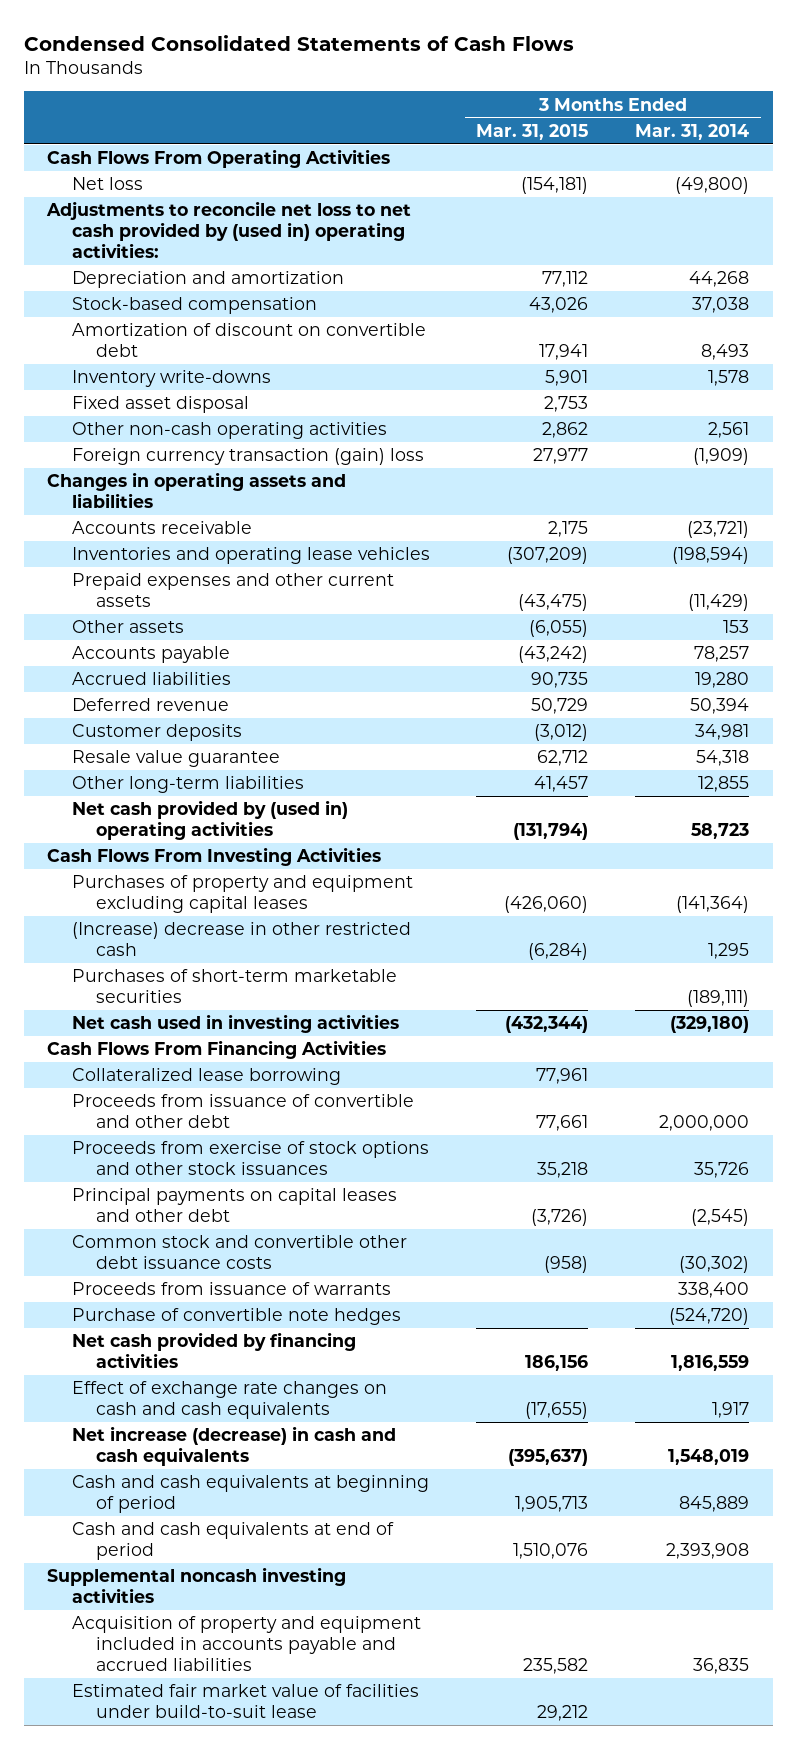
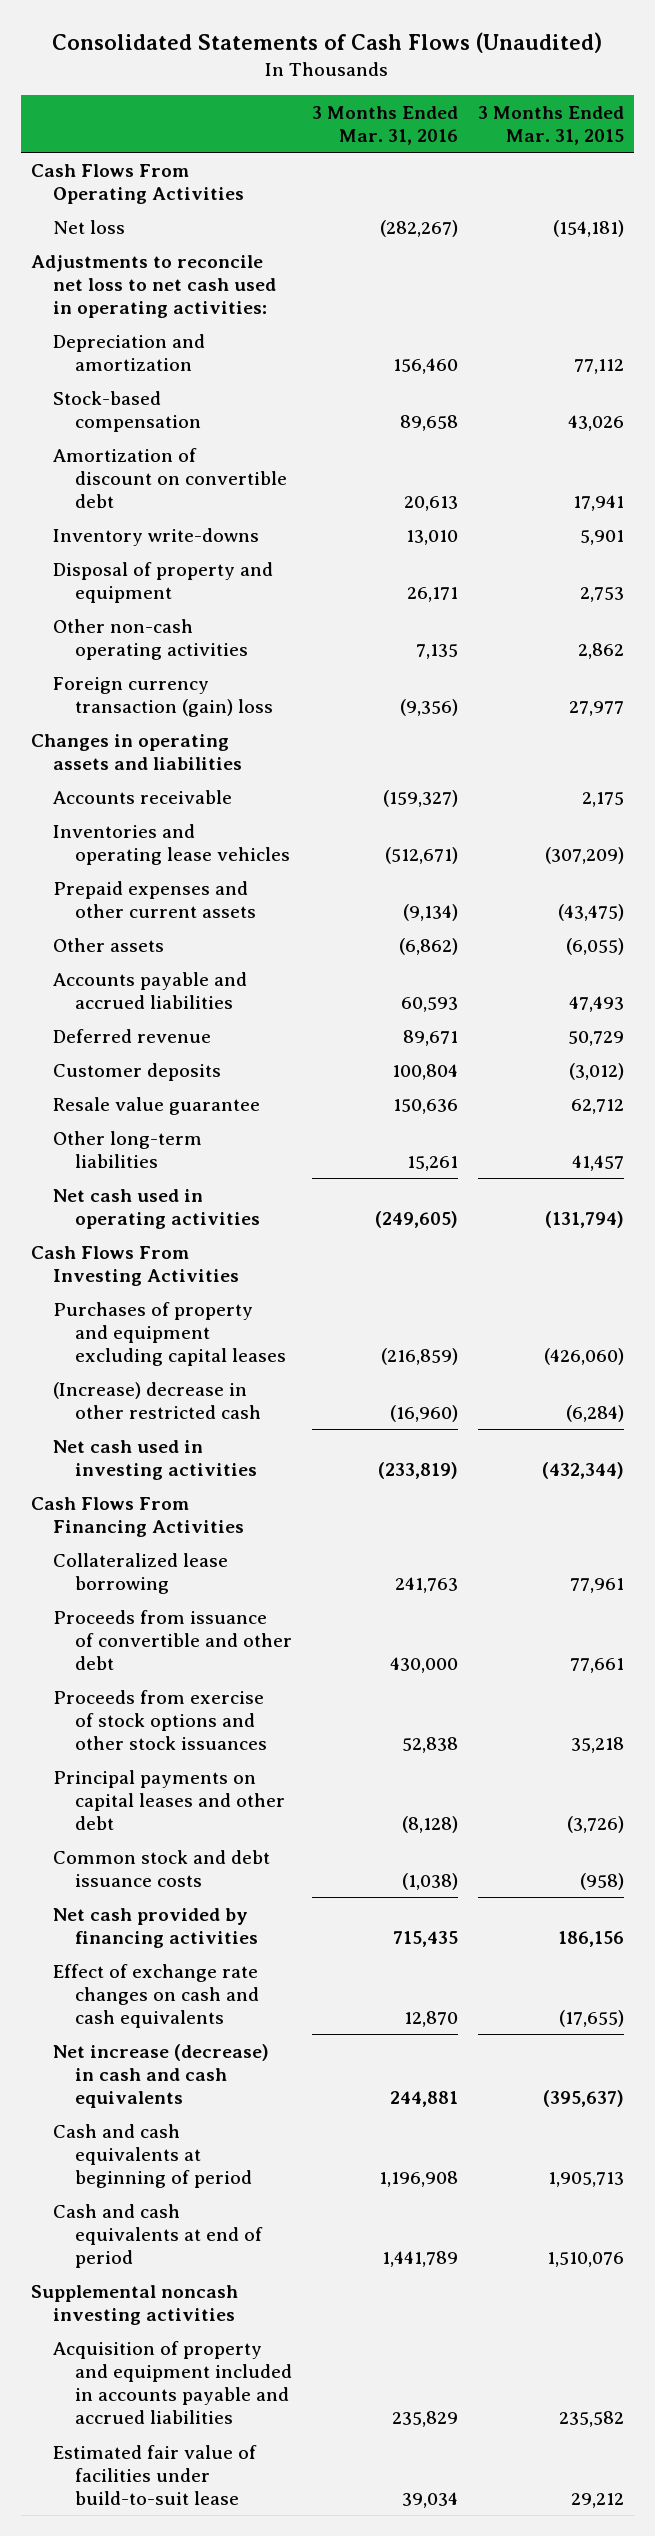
[23,34,574,51] Condensed Consolidated Statements of Cash Flows -> [52,32,603,54] Consolidated Statements of Cash Flows (Unaudited)
[635,123,750,140] Mar. 31, 2014 -> none
none -> [312,105,459,145] 3 Months Ended Mar. 31, 2016
[46,201,412,259] Adjustments to reconcile net loss to net cash provided by (used in) operating activities: -> [30,254,277,319] Adjustments to reconcile net loss to net cash used in operating activities:
[71,396,249,414] Fixed asset disposal -> [53,561,274,603] Disposal of property and equipment
[71,646,230,664] Accounts payable -> none
[71,672,231,686] Accrued liabilities -> none
none -> [53,971,248,1009] Accounts payable and accrued liabilities
[71,800,348,841] Net cash provided by (used in) operating activities -> [53,1188,261,1229] Net cash used in operating activities
[71,969,397,1004] Purchases of short-term marketable securities -> none
[71,1282,391,1296] Proceeds from issuance of warrants -> none
[71,1308,401,1326] Purchase of convertible note hedges -> none
[71,1235,407,1270] Common stock and convertible other debt issuance costs -> [53,1849,271,1887] Common stock and debt issuance costs
[71,1684,419,1719] Estimated fair market value of facilities under build-to-suit lease -> [53,2444,258,2506] Estimated fair value of facilities under build-to-suit lease

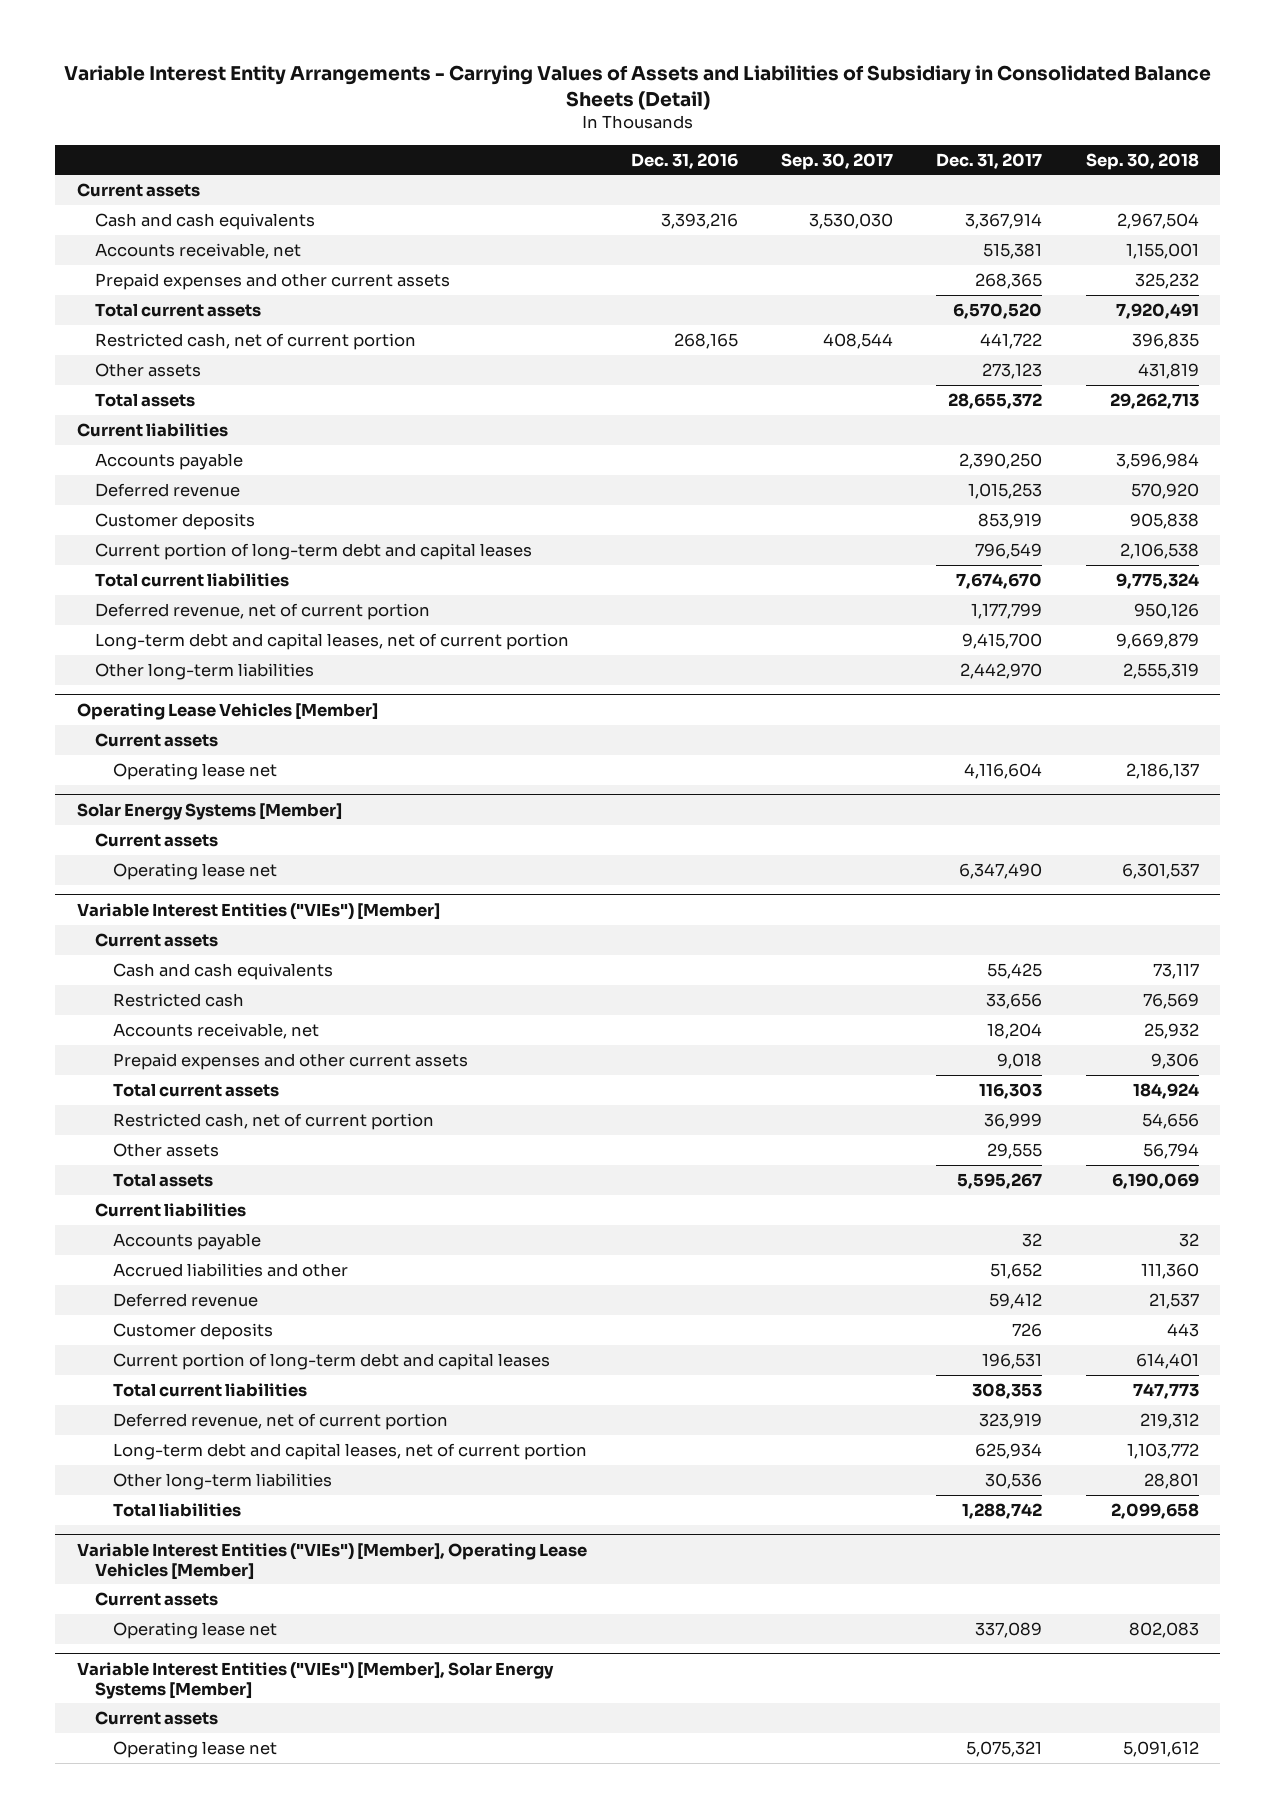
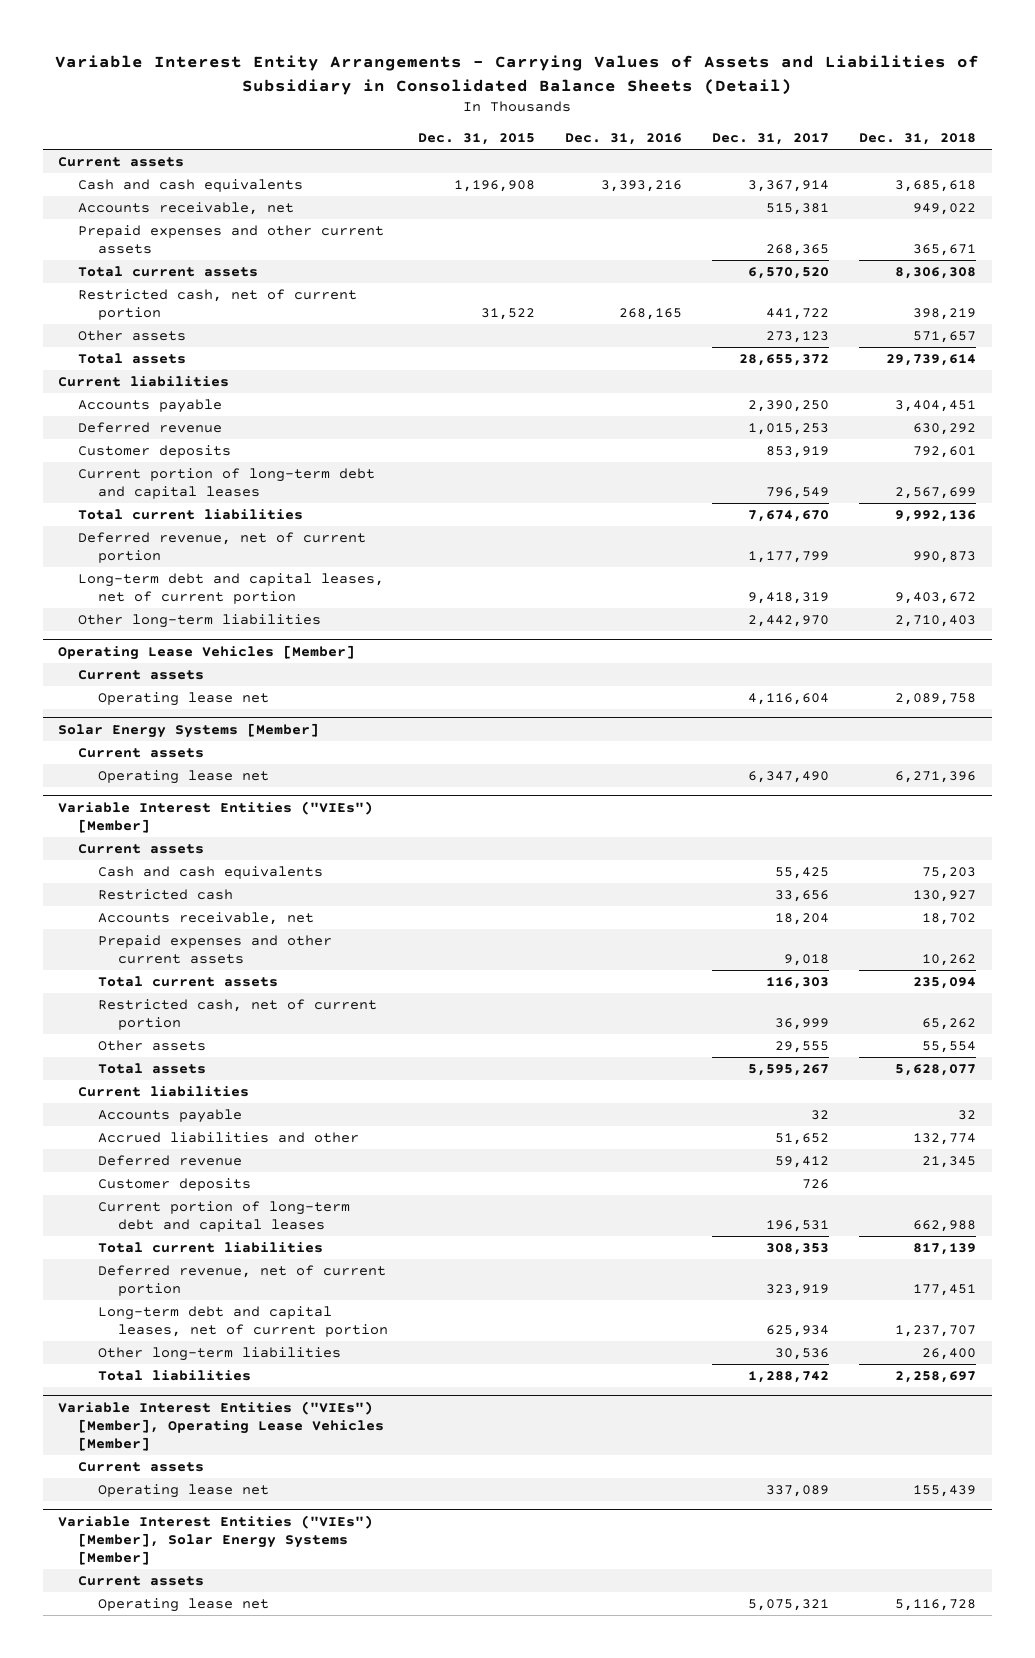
[781,152,894,170] Sep. 30, 2017 -> none
[1085,152,1199,170] Sep. 30, 2018 -> none
none -> [418,133,536,146] Dec. 31, 2015
none -> [859,133,977,146] Dec. 31, 2018
[962,632,1043,649] 9,415,700 -> [748,591,830,604] 9,418,319

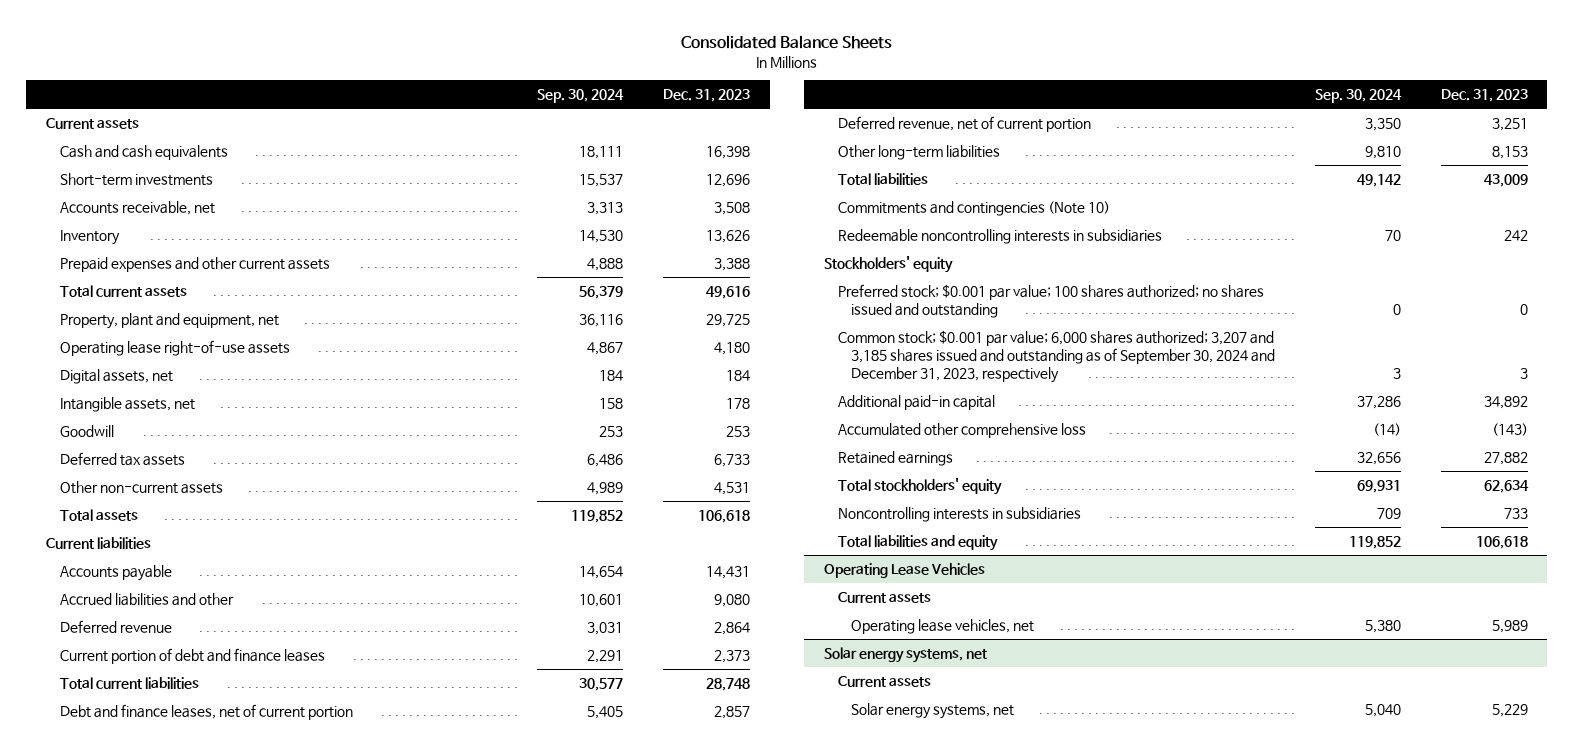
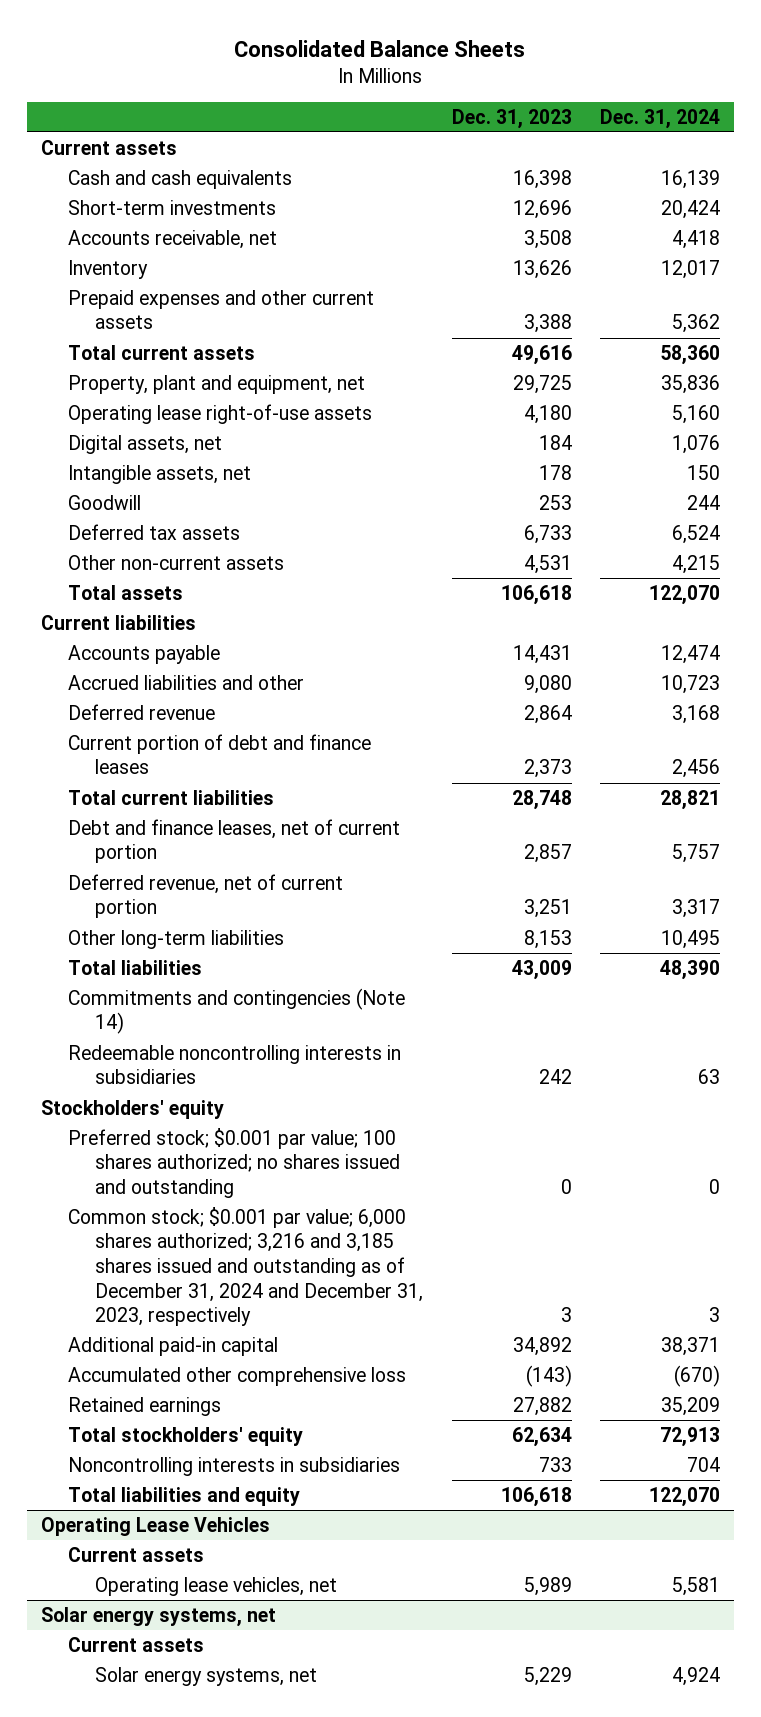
[537,89,625,104] Sep. 30, 2024 -> none
none -> [599,108,720,129] Dec. 31, 2024
[837,200,1110,216] Commitments and contingencies (Note 10) -> [68,987,406,1035] Commitments and contingencies (Note 14)
[837,329,1276,383] Common stock; $0.001 par value; 6,000 shares authorized; 3,207 and 3,185 shares issued and outstanding as of September 30, 2024 and December 31, 2023, respectively -> [68,1206,424,1327] Common stock; $0.001 par value; 6,000 shares authorized; 3,216 and 3,185 shares issued and outstanding as of December 31, 2024 and December 31, 2023, respectively

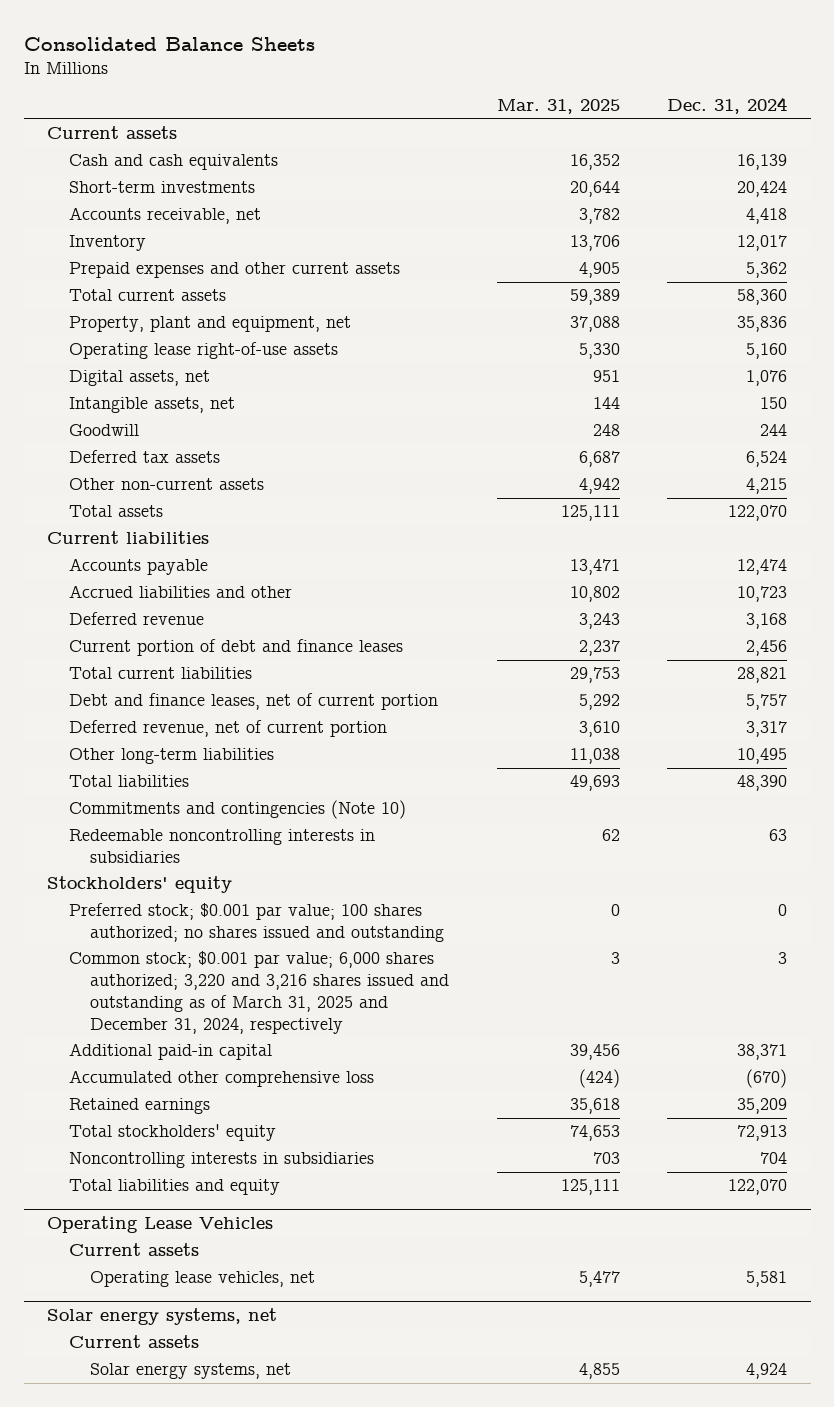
[451,108,572,129] Dec. 31, 2023 -> none
none -> [496,99,620,115] Mar. 31, 2025
[68,987,406,1035] Commitments and contingencies (Note 14) -> [68,800,406,820] Commitments and contingencies (Note 10)
[68,1206,424,1327] Common stock; $0.001 par value; 6,000 shares authorized; 3,216 and 3,185 shares issued and outstanding as of December 31, 2024 and December 31, 2023, respectively -> [68,951,450,1034] Common stock; $0.001 par value; 6,000 shares authorized; 3,220 and 3,216 shares issued and outstanding as of March 31, 2025 and December 31, 2024, respectively

